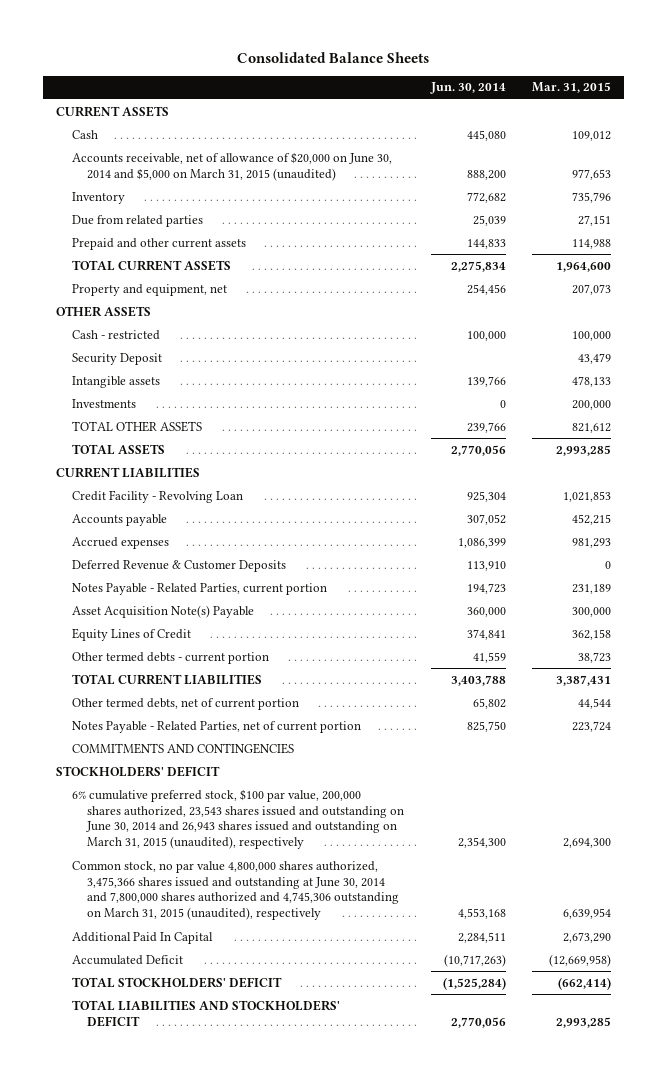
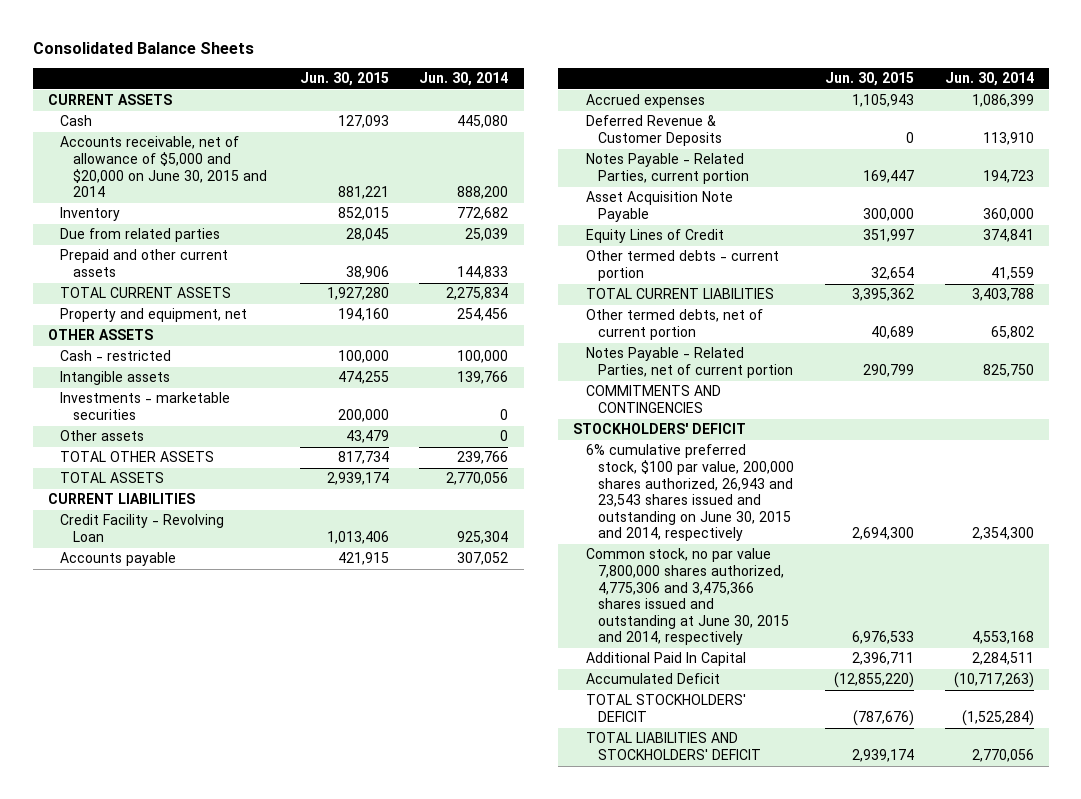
[531,82,611,94] Mar. 31, 2015 -> none
none -> [299,72,389,87] Jun. 30, 2015
[71,151,392,181] Accounts receivable, net of allowance of $20,000 on June 30, 2014 and $5,000 on March 31, 2015 (unaudited) -> [60,136,267,198] Accounts receivable, net of allowance of $5,000 and $20,000 on June 30, 2015 and 2014
[71,352,162,365] Security Deposit -> none
[71,398,136,408] Investments -> [60,392,231,420] Investments - marketable securities
none -> [60,430,145,442] Other assets
[71,604,254,618] Asset Acquisition Note(s) Payable -> [585,191,733,222] Asset Acquisition Note Payable
[71,788,405,850] 6% cumulative preferred stock, $100 par value, 200,000 shares authorized, 23,543 shares issued and outstanding on June 30, 2014 and 26,943 shares issued and outstanding on March 31, 2015 (unaudited), respectively -> [585,444,795,542] 6% cumulative preferred stock, $100 par value, 200,000 shares authorized, 26,943 and 23,543 shares issued and outstanding on June 30, 2015 and 2014, respectively
[71,860,400,921] Common stock, no par value 4,800,000 shares authorized, 3,475,366 shares issued and outstanding at June 30, 2014 and 7,800,000 shares authorized and 4,745,306 outstanding on March 31, 2015 (unaudited), respectively -> [585,548,790,646] Common stock, no par value 7,800,000 shares authorized, 4,775,306 and 3,475,366 shares issued and outstanding at June 30, 2015 and 2014, respectively

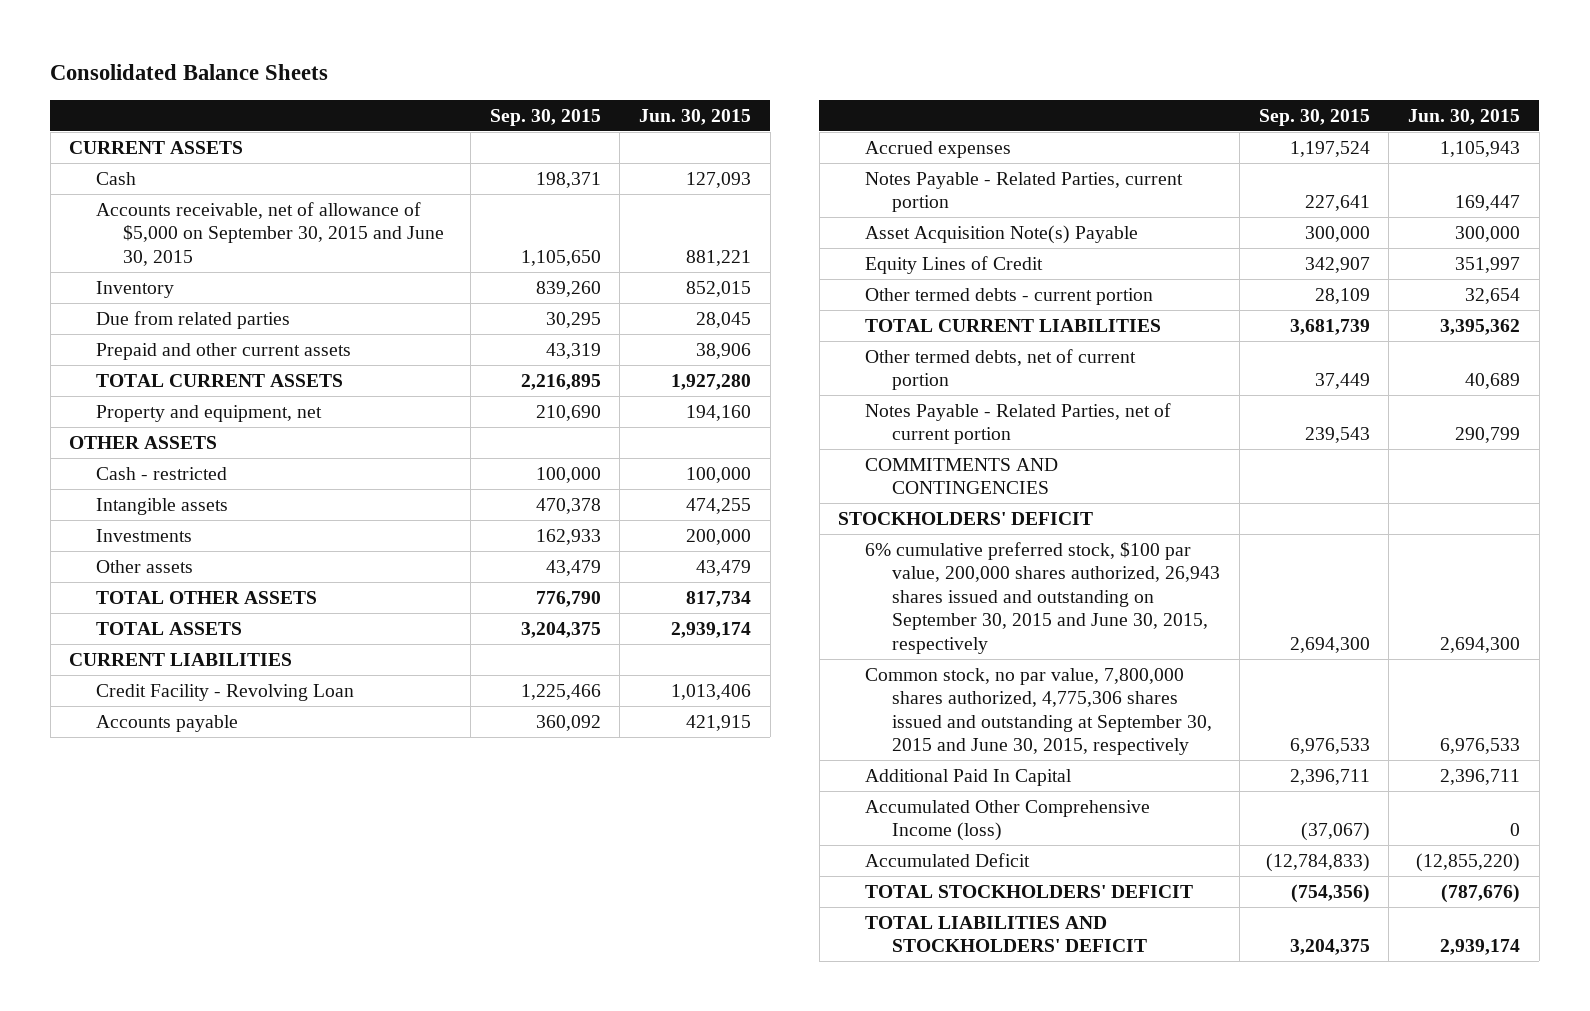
[419,72,509,87] Jun. 30, 2014 -> none
none -> [489,108,601,126] Sep. 30, 2015
[60,136,267,198] Accounts receivable, net of allowance of $5,000 and $20,000 on June 30, 2015 and 2014 -> [96,201,445,266] Accounts receivable, net of allowance of $5,000 on September 30, 2015 and June 30, 2015
[60,392,231,420] Investments - marketable securities -> [96,528,193,542] Investments
[585,115,723,146] Deferred Revenue & Customer Deposits -> none
[585,191,733,222] Asset Acquisition Note Payable -> [865,224,1139,244] Asset Acquisition Note(s) Payable
[585,444,795,542] 6% cumulative preferred stock, $100 par value, 200,000 shares authorized, 26,943 and 23,543 shares issued and outstanding on June 30, 2015 and 2014, respectively -> [865,541,1221,654] 6% cumulative preferred stock, $100 par value, 200,000 shares authorized, 26,943 shares issued and outstanding on September 30, 2015 and June 30, 2015, respectively
[585,548,790,646] Common stock, no par value 7,800,000 shares authorized, 4,775,306 and 3,475,366 shares issued and outstanding at June 30, 2015 and 2014, respectively -> [865,667,1213,756] Common stock, no par value, 7,800,000 shares authorized, 4,775,306 shares issued and outstanding at September 30, 2015 and June 30, 2015, respectively
none -> [865,799,1151,842] Accumulated Other Comprehensive Income (loss)

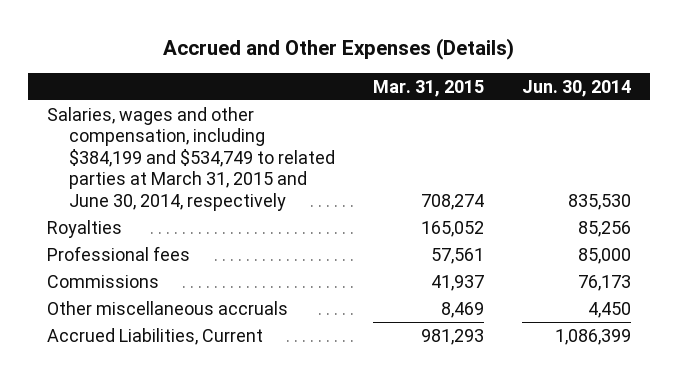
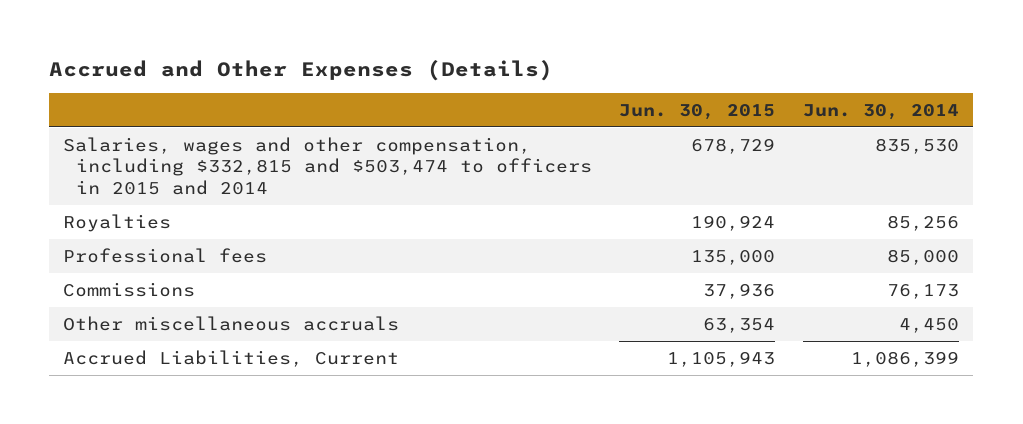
[373,80,485,98] Mar. 31, 2015 -> none
none -> [619,103,776,120] Jun. 30, 2015
[46,106,336,211] Salaries, wages and other compensation, including $384,199 and $534,749 to related parties at March 31, 2015 and June 30, 2014, respectively -> [63,136,592,195] Salaries, wages and other compensation, including $332,815 and $503,474 to officers in 2015 and 2014

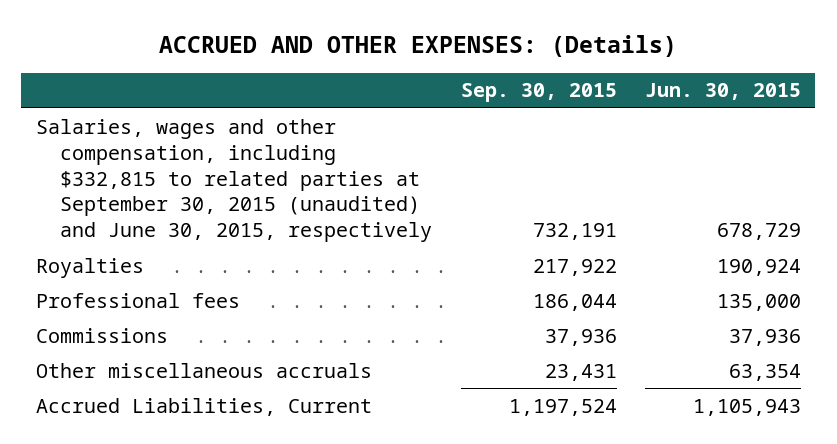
[49,59,554,81] Accrued and Other Expenses (Details) -> [159,34,678,57] ACCRUED AND OTHER EXPENSES: (Details)
[803,103,960,120] Jun. 30, 2014 -> none
none -> [460,83,617,103] Sep. 30, 2015
[63,136,592,195] Salaries, wages and other compensation, including $332,815 and $503,474 to officers in 2015 and 2014 -> [35,118,433,243] Salaries, wages and other compensation, including $332,815 to related parties at September 30, 2015 (unaudited) and June 30, 2015, respectively

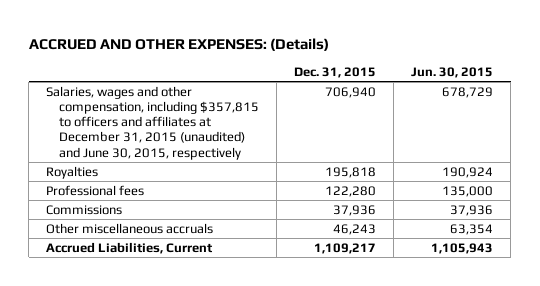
[460,83,617,103] Sep. 30, 2015 -> none
none -> [294,66,377,78] Dec. 31, 2015
[35,118,433,243] Salaries, wages and other compensation, including $332,815 to related parties at September 30, 2015 (unaudited) and June 30, 2015, respectively -> [46,85,259,160] Salaries, wages and other compensation, including $357,815 to officers and affiliates at December 31, 2015 (unaudited) and June 30, 2015, respectively

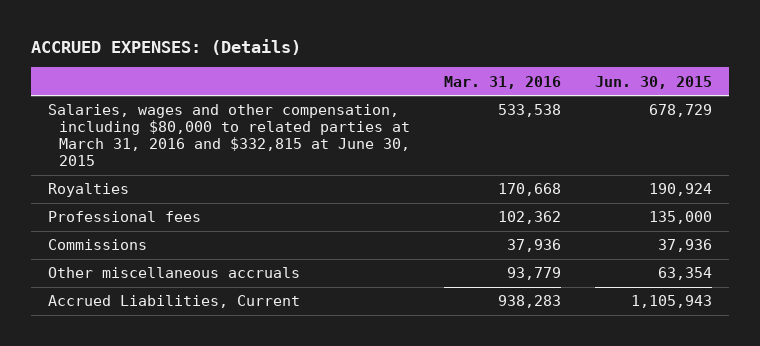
[28,37,329,51] ACCRUED AND OTHER EXPENSES: (Details) -> [30,39,301,56] ACCRUED EXPENSES: (Details)
[294,66,377,78] Dec. 31, 2015 -> none
none -> [444,75,562,89] Mar. 31, 2016
[46,85,259,160] Salaries, wages and other compensation, including $357,815 to officers and affiliates at December 31, 2015 (unaudited) and June 30, 2015, respectively -> [47,104,411,166] Salaries, wages and other compensation, including $80,000 to related parties at March 31, 2016 and $332,815 at June 30, 2015

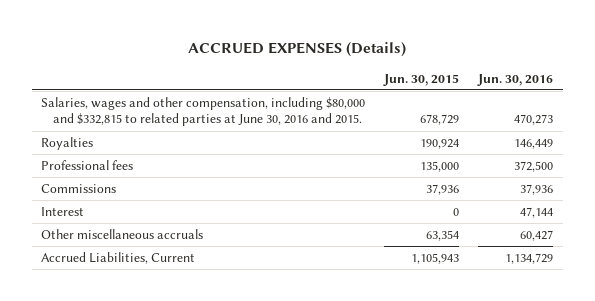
[30,39,301,56] ACCRUED EXPENSES: (Details) -> [188,42,407,58] ACCRUED EXPENSES (Details)
[444,75,562,89] Mar. 31, 2016 -> none
none -> [477,73,554,86] Jun. 30, 2016
[47,104,411,166] Salaries, wages and other compensation, including $80,000 to related parties at March 31, 2016 and $332,815 at June 30, 2015 -> [41,96,366,127] Salaries, wages and other compensation, including $80,000 and $332,815 to related parties at June 30, 2016 and 2015.
none -> [41,206,85,216] Interest

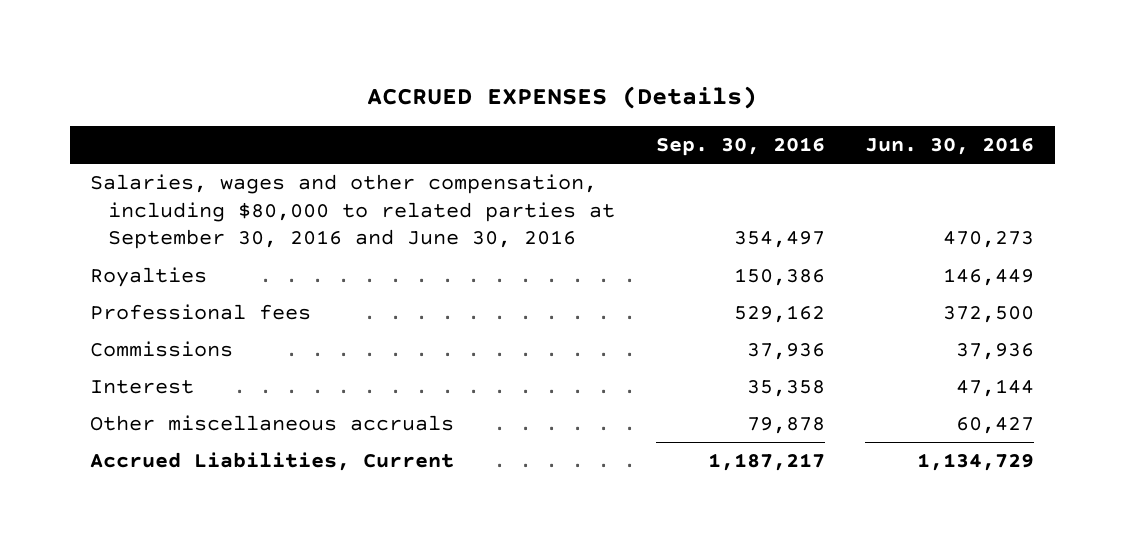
[383,73,460,86] Jun. 30, 2015 -> none
none -> [655,137,825,157] Sep. 30, 2016
[41,96,366,127] Salaries, wages and other compensation, including $80,000 and $332,815 to related parties at June 30, 2016 and 2015. -> [89,174,616,250] Salaries, wages and other compensation, including $80,000 to related parties at September 30, 2016 and June 30, 2016

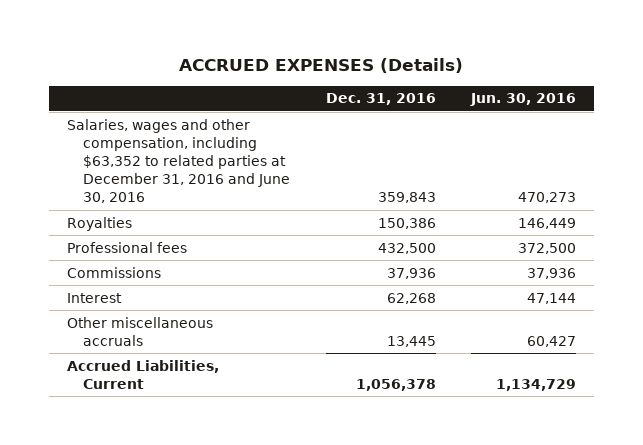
[655,137,825,157] Sep. 30, 2016 -> none
none -> [325,93,436,106] Dec. 31, 2016
[89,174,616,250] Salaries, wages and other compensation, including $80,000 to related parties at September 30, 2016 and June 30, 2016 -> [66,118,291,204] Salaries, wages and other compensation, including $63,352 to related parties at December 31, 2016 and June 30, 2016

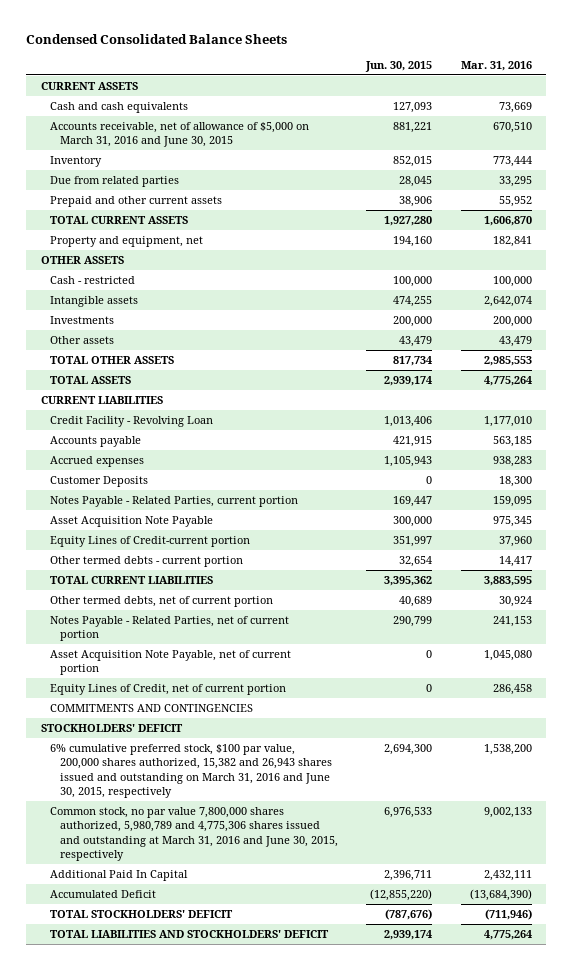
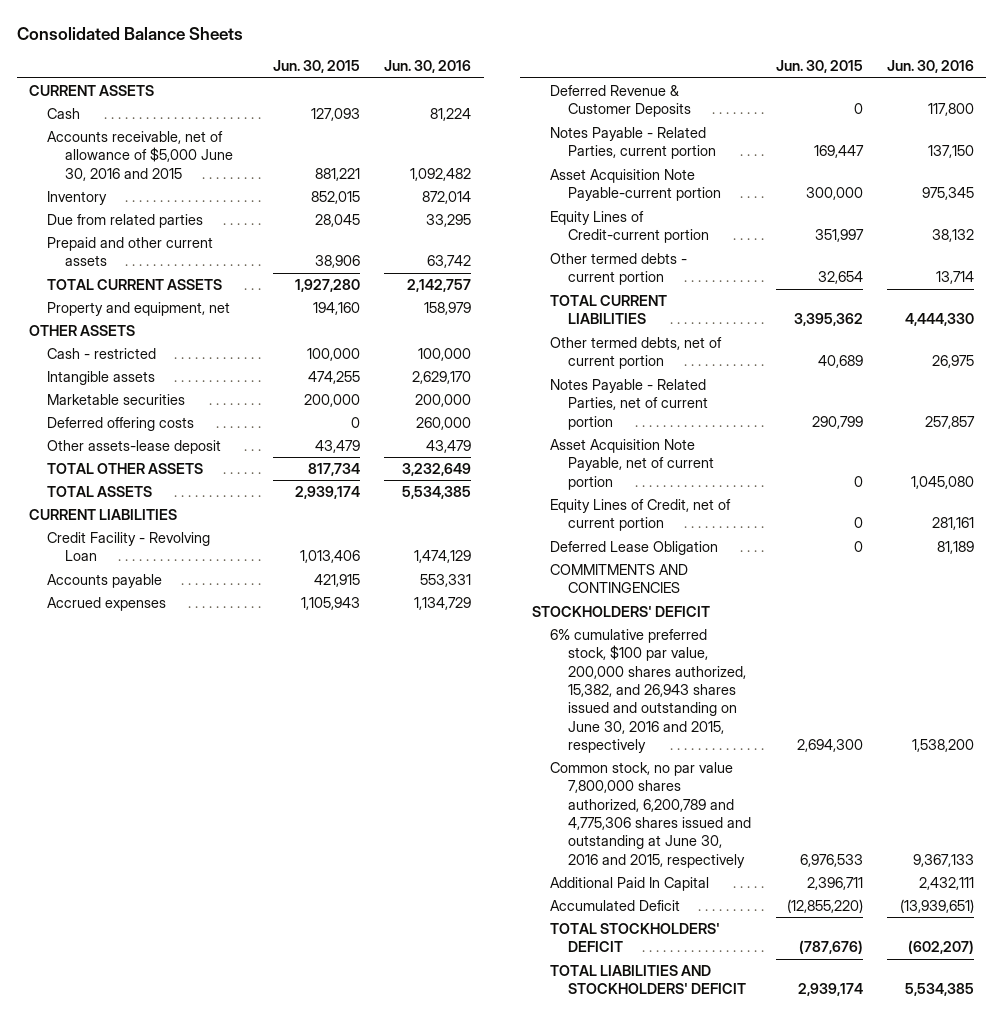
[26,33,288,44] Condensed Consolidated Balance Sheets -> [17,26,244,40] Consolidated Balance Sheets
[460,60,532,71] Mar. 31, 2016 -> none
none -> [384,60,472,74] Jun. 30, 2016
[50,101,189,113] Cash and cash equivalents -> [47,107,81,119] Cash
[50,121,310,148] Accounts receivable, net of allowance of $5,000 on March 31, 2016 and June 30, 2015 -> [47,130,234,181] Accounts receivable, net of allowance of $5,000 June 30, 2016 and 2015
[50,315,115,324] Investments -> none
none -> [47,393,186,405] Marketable securities
none -> [47,416,195,431] Deferred offering costs
[50,335,115,344] Other assets -> [47,439,222,454] Other assets-lease deposit
[50,475,149,487] Customer Deposits -> [550,84,692,118] Deferred Revenue & Customer Deposits
[50,515,214,527] Asset Acquisition Note Payable -> [550,168,722,202] Asset Acquisition Note Payable-current portion
none -> [550,540,719,555] Deferred Lease Obligation
[50,743,332,798] 6% cumulative preferred stock, $100 par value, 200,000 shares authorized, 15,382 and 26,943 shares issued and outstanding on March 31, 2016 and June 30, 2015, respectively -> [550,628,747,754] 6% cumulative preferred stock, $100 par value, 200,000 shares authorized, 15,382, and 26,943 shares issued and outstanding on June 30, 2016 and 2015, respectively
[50,806,338,861] Common stock, no par value 7,800,000 shares authorized, 5,980,789 and 4,775,306 shares issued and outstanding at March 31, 2016 and June 30, 2015, respectively -> [550,761,752,868] Common stock, no par value 7,800,000 shares authorized, 6,200,789 and 4,775,306 shares issued and outstanding at June 30, 2016 and 2015, respectively

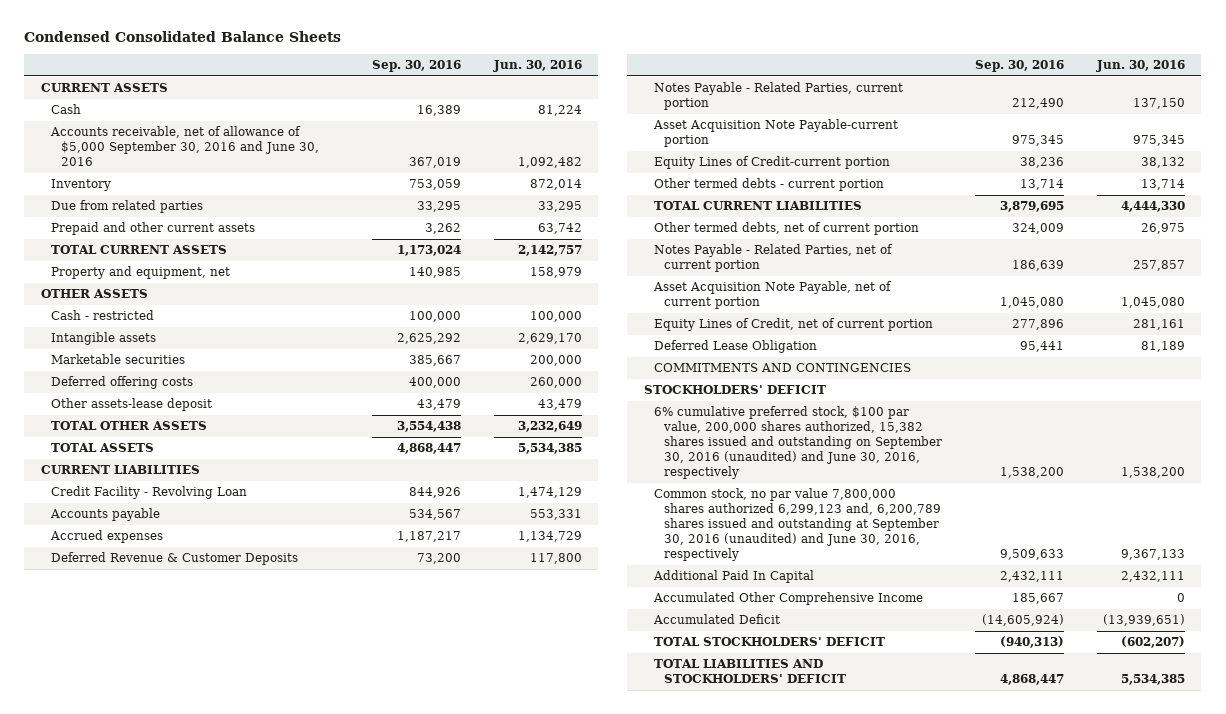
[17,26,244,40] Consolidated Balance Sheets -> [24,31,342,43] Condensed Consolidated Balance Sheets
[272,60,360,74] Jun. 30, 2015 -> none
none -> [372,59,462,72] Sep. 30, 2016
[47,130,234,181] Accounts receivable, net of allowance of $5,000 June 30, 2016 and 2015 -> [50,126,320,167] Accounts receivable, net of allowance of $5,000 September 30, 2016 and June 30, 2016
[550,628,747,754] 6% cumulative preferred stock, $100 par value, 200,000 shares authorized, 15,382, and 26,943 shares issued and outstanding on June 30, 2016 and 2015, respectively -> [654,406,943,480] 6% cumulative preferred stock, $100 par value, 200,000 shares authorized, 15,382 shares issued and outstanding on September 30, 2016 (unaudited) and June 30, 2016, respectively
[550,761,752,868] Common stock, no par value 7,800,000 shares authorized, 6,200,789 and 4,775,306 shares issued and outstanding at June 30, 2016 and 2015, respectively -> [654,488,942,562] Common stock, no par value 7,800,000 shares authorized 6,299,123 and, 6,200,789 shares issued and outstanding at September 30, 2016 (unaudited) and June 30, 2016, respectively
none -> [653,592,924,606] Accumulated Other Comprehensive Income

